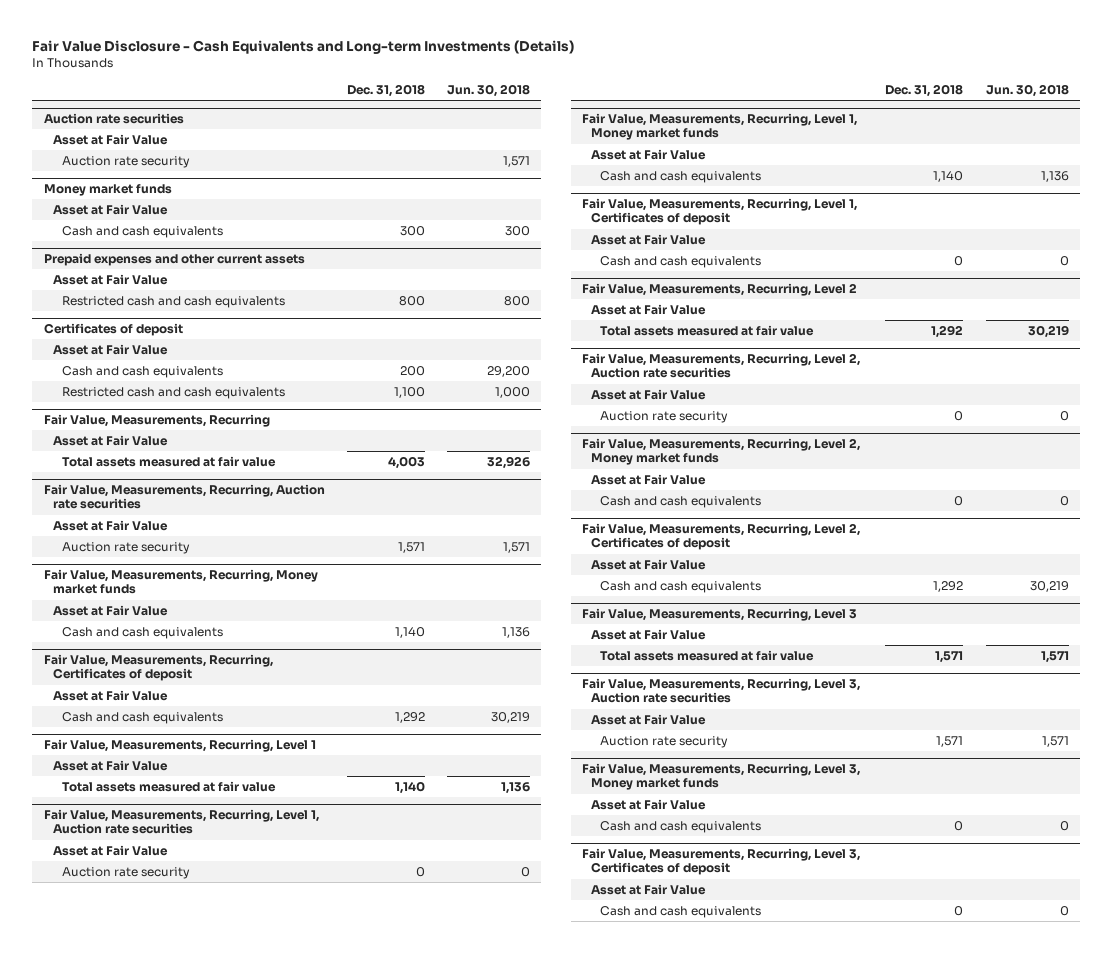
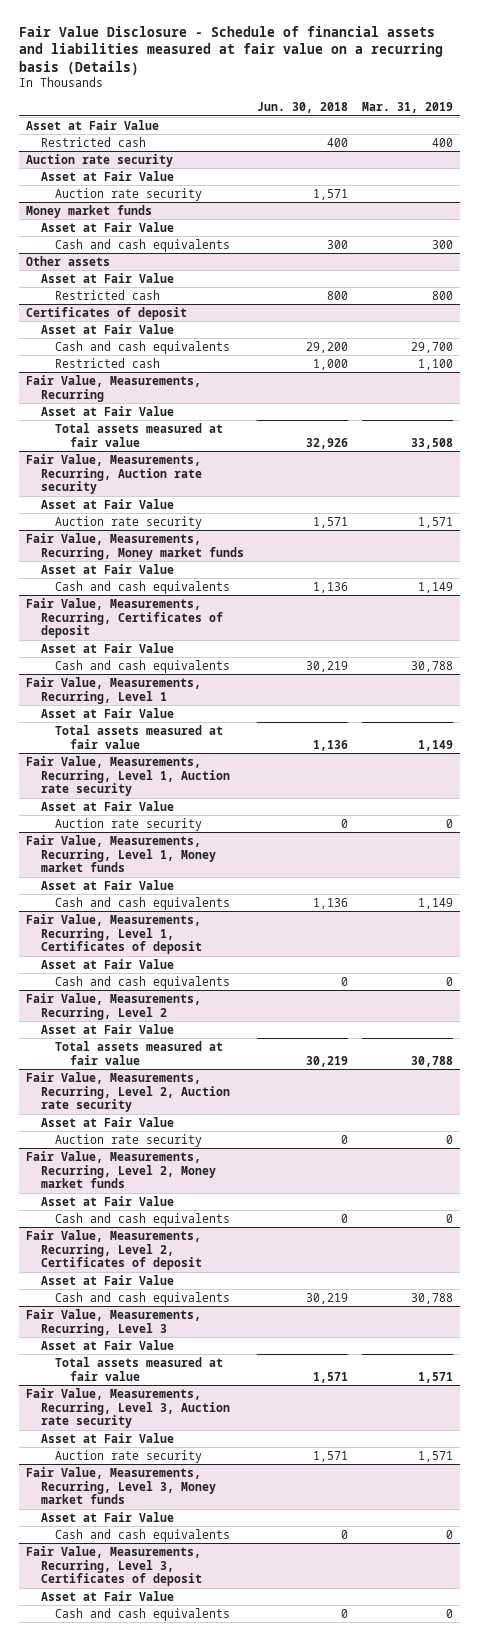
[32,39,575,54] Fair Value Disclosure - Cash Equivalents and Long-term Investments (Details) -> [19,25,444,75] Fair Value Disclosure - Schedule of financial assets and liabilities measured at fair value on a recurring basis (Details)
[346,83,425,97] Dec. 31, 2018 -> none
none -> [362,102,454,114] Mar. 31, 2019
[43,113,184,125] Auction rate securities -> none
none -> [40,136,146,147] Restricted cash
none -> [26,153,174,167] Auction rate security
none -> [40,170,174,181] Asset at Fair Value
[43,253,305,267] Prepaid expenses and other current assets -> none
none -> [26,255,111,266] Other assets
[61,295,285,308] Restricted cash and cash equivalents -> [55,289,161,300] Restricted cash
[61,386,285,399] Restricted cash and cash equivalents -> [55,357,161,368] Restricted cash
[43,484,325,510] Fair Value, Measurements, Recurring, Auction rate securities -> [26,453,202,495] Fair Value, Measurements, Recurring, Auction rate security
[43,809,319,835] Fair Value, Measurements, Recurring, Level 1, Auction rate securities -> [26,755,230,797] Fair Value, Measurements, Recurring, Level 1, Auction rate security
[582,353,861,379] Fair Value, Measurements, Recurring, Level 2, Auction rate securities -> [26,1071,230,1113] Fair Value, Measurements, Recurring, Level 2, Auction rate security
[582,678,861,704] Fair Value, Measurements, Recurring, Level 3, Auction rate securities -> [26,1387,230,1429] Fair Value, Measurements, Recurring, Level 3, Auction rate security

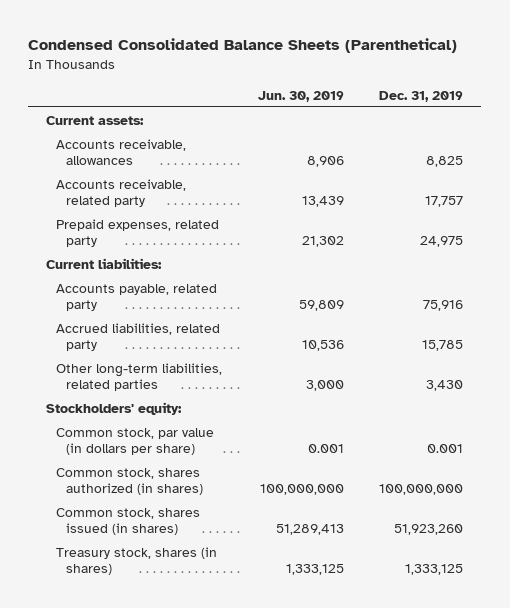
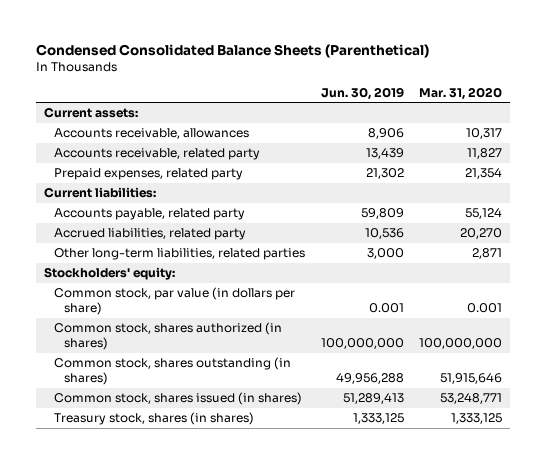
[379,90,464,102] Dec. 31, 2019 -> none
none -> [419,86,503,100] Mar. 31, 2020
none -> [54,357,292,386] Common stock, shares outstanding (in shares)

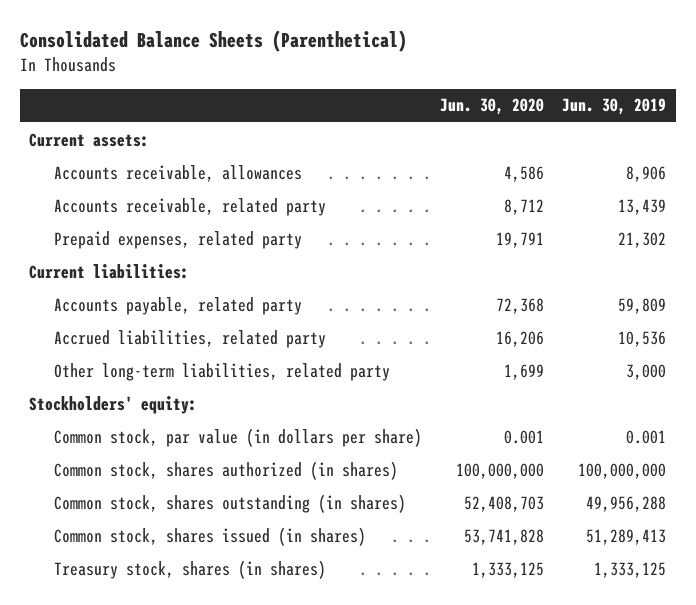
[36,43,430,58] Condensed Consolidated Balance Sheets (Parenthetical) -> [20,30,408,53] Consolidated Balance Sheets (Parenthetical)
[419,86,503,100] Mar. 31, 2020 -> none
none -> [440,98,545,116] Jun. 30, 2020
[54,248,306,261] Other long-term liabilities, related parties -> [53,362,390,381] Other long-term liabilities, related party

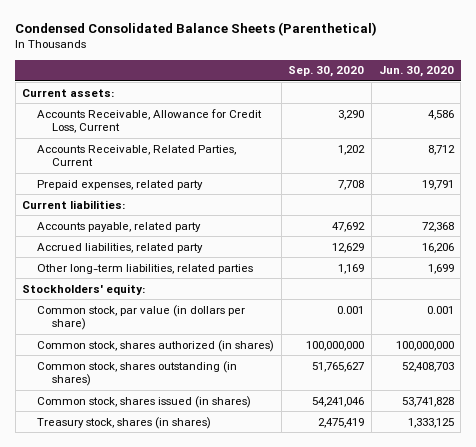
[20,30,408,53] Consolidated Balance Sheets (Parenthetical) -> [15,21,378,36] Condensed Consolidated Balance Sheets (Parenthetical)
[562,98,667,116] Jun. 30, 2019 -> none
none -> [288,66,365,78] Sep. 30, 2020
[53,164,302,182] Accounts receivable, allowances -> [37,108,263,134] Accounts Receivable, Allowance for Credit Loss, Current
[53,197,326,216] Accounts receivable, related party -> [37,144,237,167] Accounts Receivable, Related Parties, Current
[53,362,390,381] Other long-term liabilities, related party -> [37,263,254,274] Other long-term liabilities, related parties

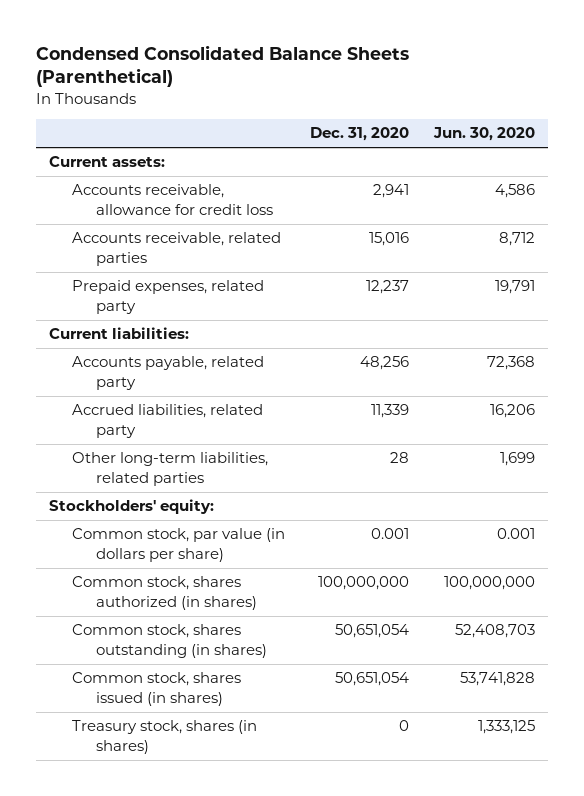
[288,66,365,78] Sep. 30, 2020 -> none
none -> [310,127,410,142] Dec. 31, 2020
[37,108,263,134] Accounts Receivable, Allowance for Credit Loss, Current -> [72,184,274,215] Accounts receivable, allowance for credit loss
[37,144,237,167] Accounts Receivable, Related Parties, Current -> [72,232,282,266] Accounts receivable, related parties

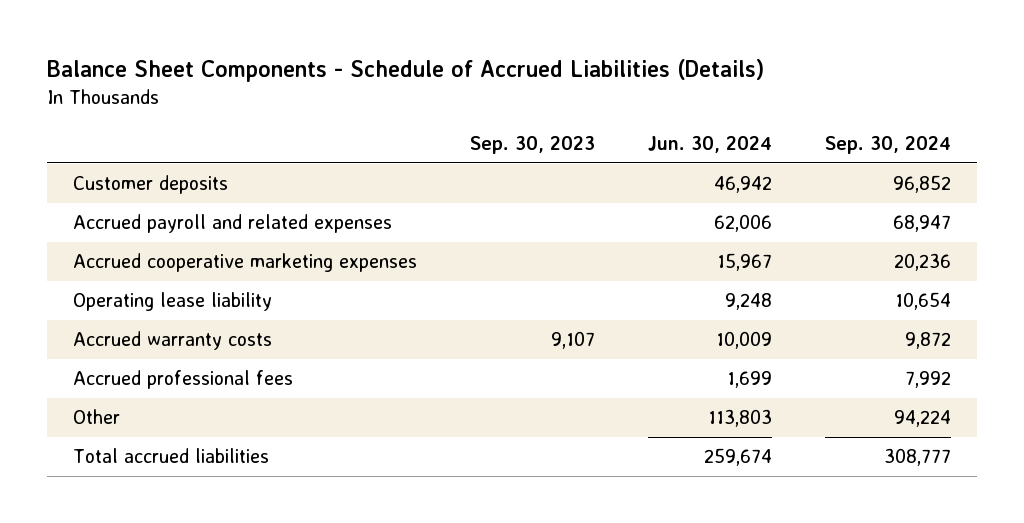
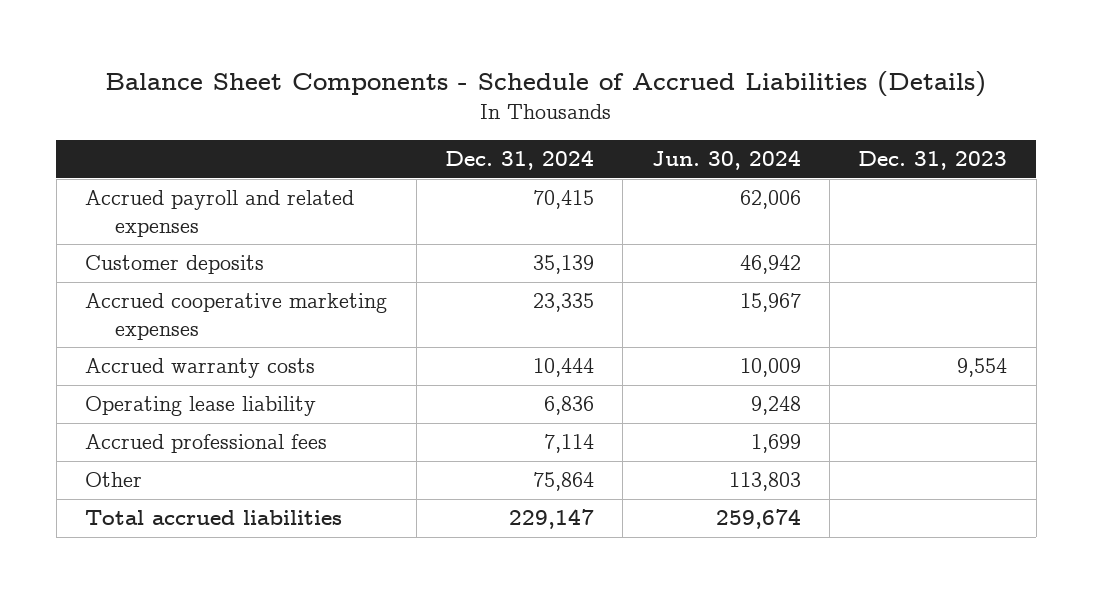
[469,136,595,155] Sep. 30, 2023 -> none
[824,136,951,155] Sep. 30, 2024 -> none
none -> [445,150,595,171] Dec. 31, 2024
none -> [858,151,1008,171] Dec. 31, 2023
[73,175,229,195] Customer deposits -> [85,255,265,275] Customer deposits
[73,292,273,312] Operating lease liability -> [85,396,317,417] Operating lease liability

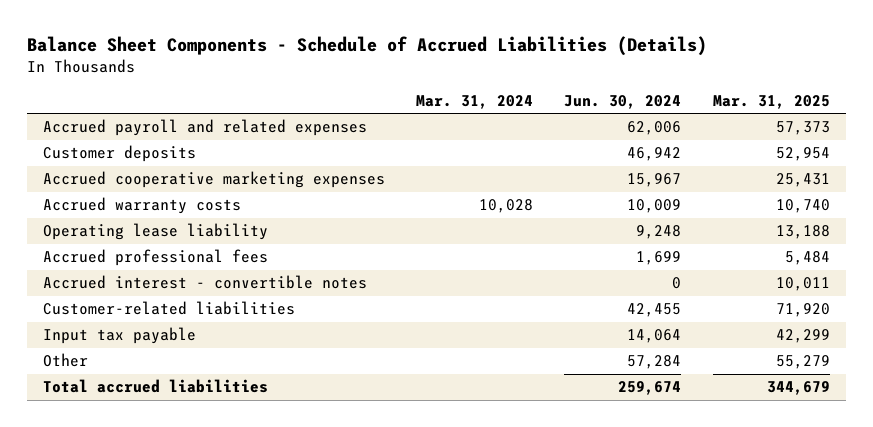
[445,150,595,171] Dec. 31, 2024 -> none
[858,151,1008,171] Dec. 31, 2023 -> none
none -> [416,94,534,109] Mar. 31, 2024
none -> [712,94,830,109] Mar. 31, 2025
none -> [42,275,367,290] Accrued interest - convertible notes
none -> [42,301,295,316] Customer-related liabilities
none -> [42,327,196,345] Input tax payable
[728,472,801,492] 113,803 -> [627,355,682,370] 57,284

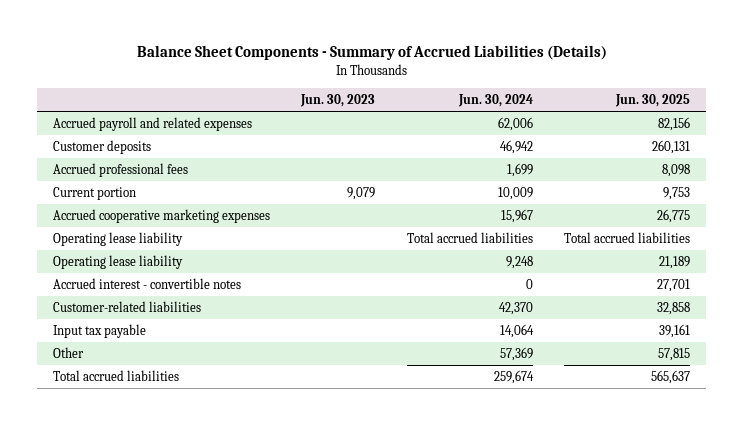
[26,35,707,56] Balance Sheet Components - Schedule of Accrued Liabilities (Details) -> [136,45,607,61] Balance Sheet Components - Summary of Accrued Liabilities (Details)
[416,94,534,109] Mar. 31, 2024 -> none
[712,94,830,109] Mar. 31, 2025 -> none
none -> [300,94,376,108] Jun. 30, 2023
none -> [615,94,691,108] Jun. 30, 2025
[42,249,268,267] Accrued professional fees -> [52,162,188,177] Accrued professional fees
none -> [52,186,136,200] Current portion
[42,197,241,215] Accrued warranty costs -> none
none -> [52,231,183,246] Operating lease liability
[627,303,682,318] 42,455 -> [498,301,533,315] 42,370
[627,355,682,370] 57,284 -> [499,346,533,361] 57,369

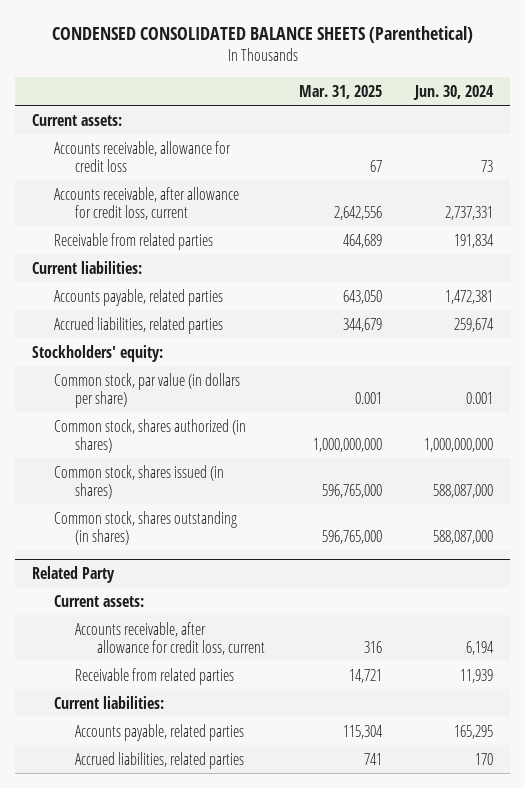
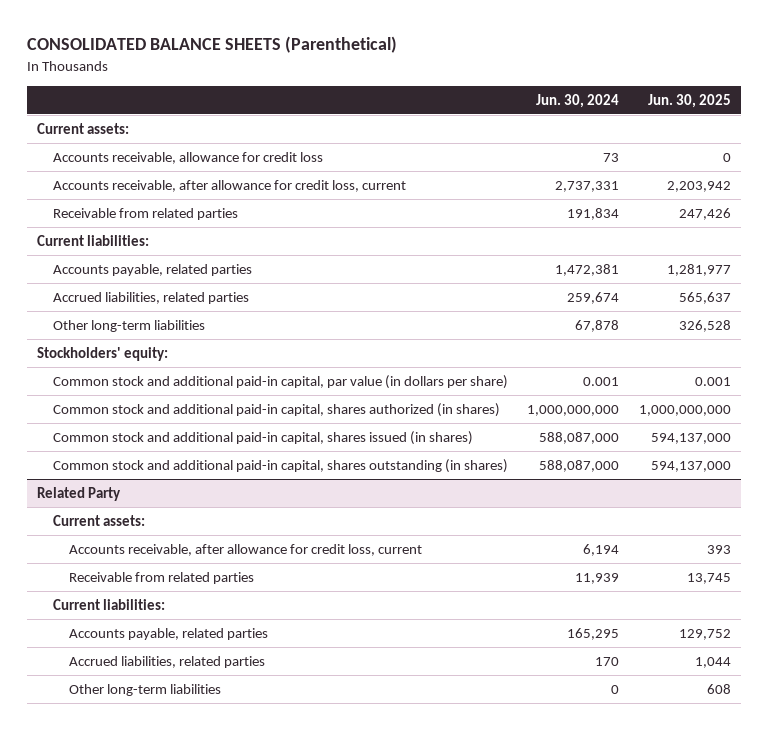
[51,26,473,44] CONDENSED CONSOLIDATED BALANCE SHEETS (Parenthetical) -> [27,36,398,54] CONSOLIDATED BALANCE SHEETS (Parenthetical)
[298,84,382,99] Mar. 31, 2025 -> none
none -> [647,93,731,108] Jun. 30, 2025
none -> [52,319,205,332] Other long-term liabilities
[53,372,240,409] Common stock, par value (in dollars per share) -> [52,374,508,389] Common stock and additional paid-in capital, par value (in dollars per share)
[53,418,246,454] Common stock, shares authorized (in shares) -> [52,402,500,417] Common stock and additional paid-in capital, shares authorized (in shares)
[53,464,224,500] Common stock, shares issued (in shares) -> [52,430,473,445] Common stock and additional paid-in capital, shares issued (in shares)
[53,510,237,546] Common stock, shares outstanding (in shares) -> [52,458,508,473] Common stock and additional paid-in capital, shares outstanding (in shares)
none -> [68,683,221,696] Other long-term liabilities

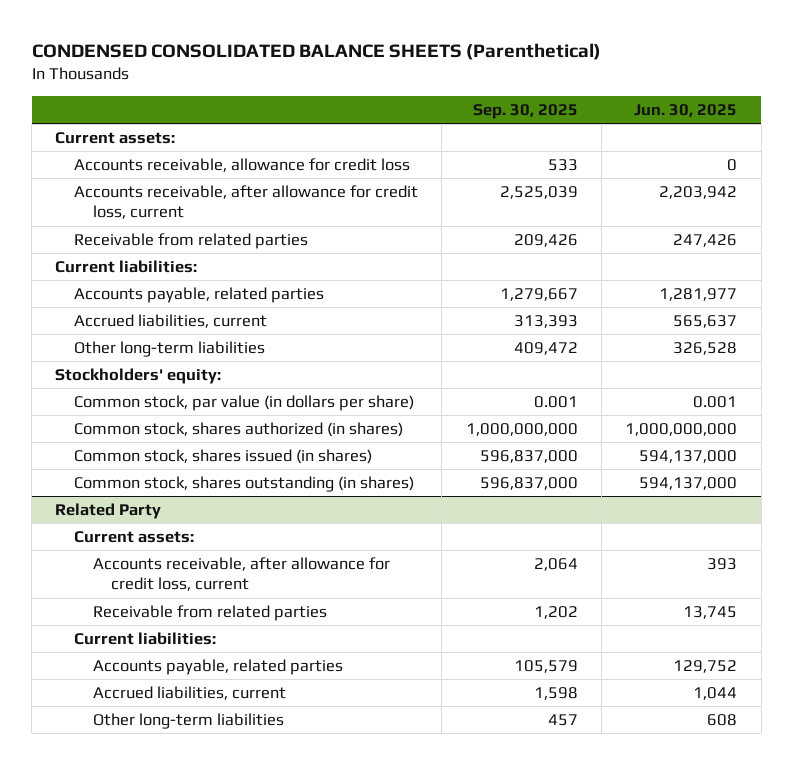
[27,36,398,54] CONSOLIDATED BALANCE SHEETS (Parenthetical) -> [31,43,601,61] CONDENSED CONSOLIDATED BALANCE SHEETS (Parenthetical)
[536,93,620,108] Jun. 30, 2024 -> none
none -> [472,103,578,119] Sep. 30, 2025
[52,291,249,304] Accrued liabilities, related parties -> [74,313,268,328] Accrued liabilities, current
[52,374,508,389] Common stock and additional paid-in capital, par value (in dollars per share) -> [74,394,415,411] Common stock, par value (in dollars per share)
[52,402,500,417] Common stock and additional paid-in capital, shares authorized (in shares) -> [74,421,404,437] Common stock, shares authorized (in shares)
[52,430,473,445] Common stock and additional paid-in capital, shares issued (in shares) -> [74,448,373,464] Common stock, shares issued (in shares)
[52,458,508,473] Common stock and additional paid-in capital, shares outstanding (in shares) -> [74,475,415,492] Common stock, shares outstanding (in shares)
[68,655,265,668] Accrued liabilities, related parties -> [92,685,286,700] Accrued liabilities, current

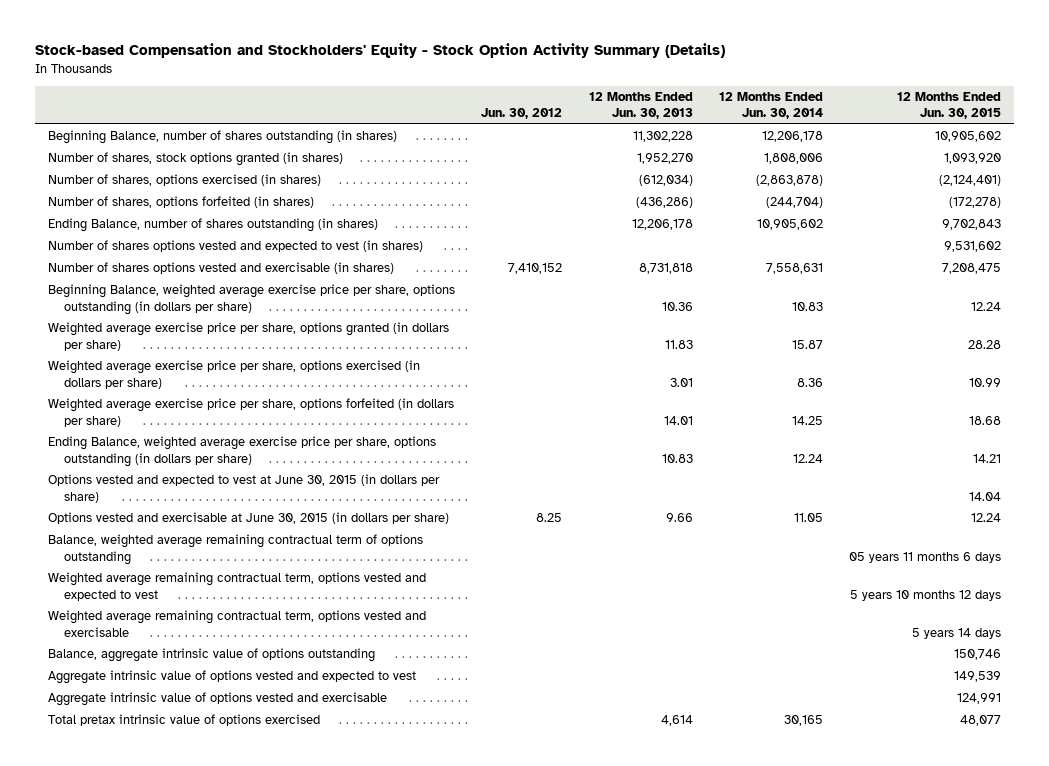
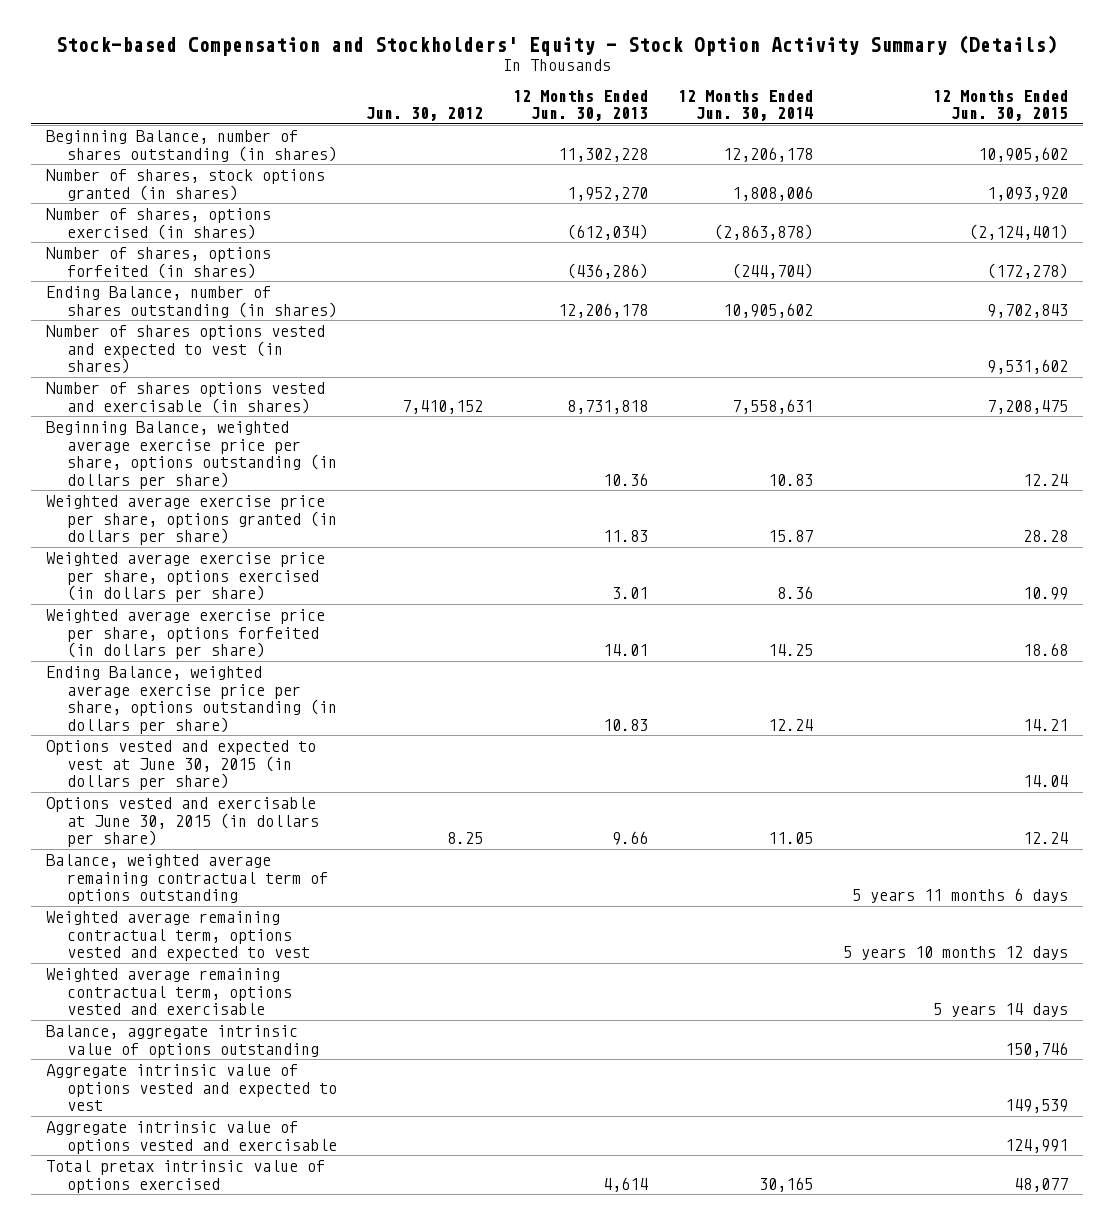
[848,551,1001,563] 05 years 11 months 6 days -> [851,888,1068,904] 5 years 11 months 6 days

